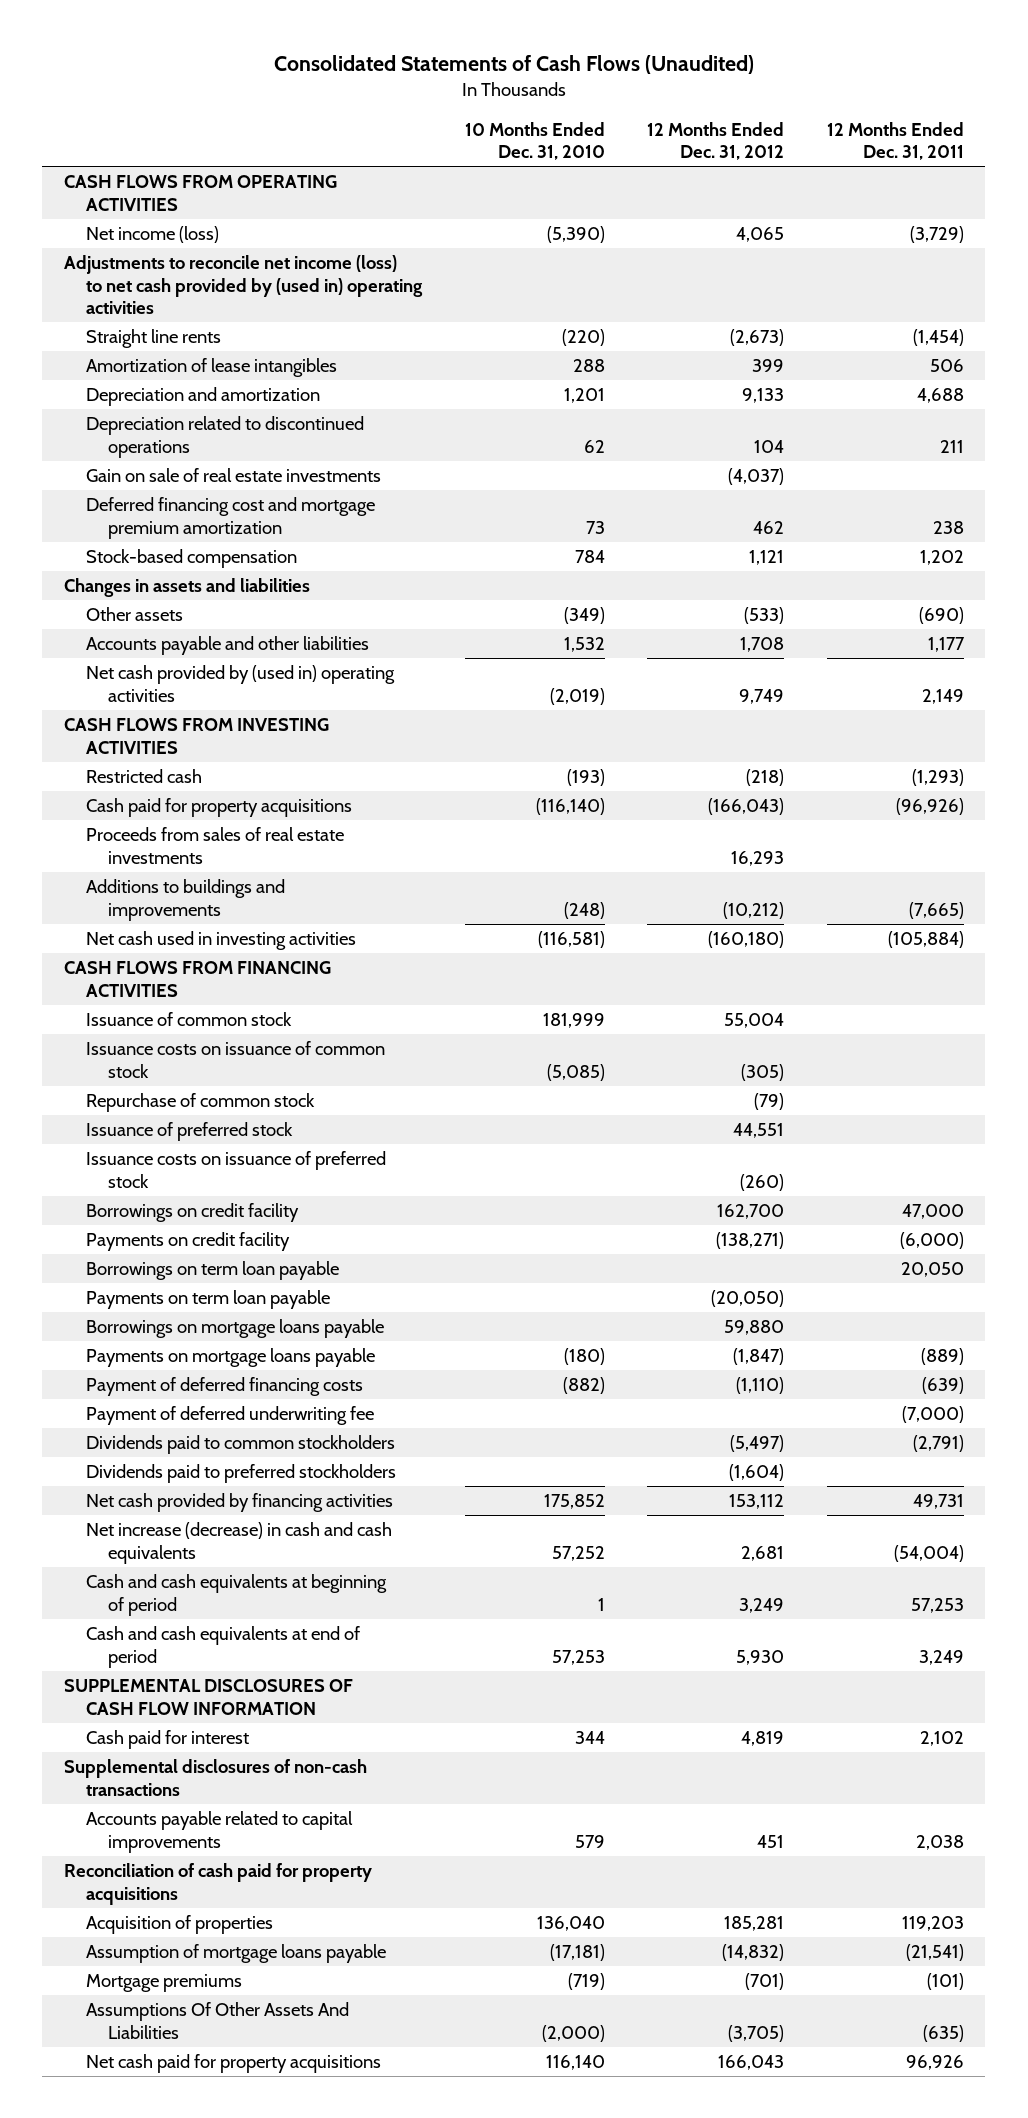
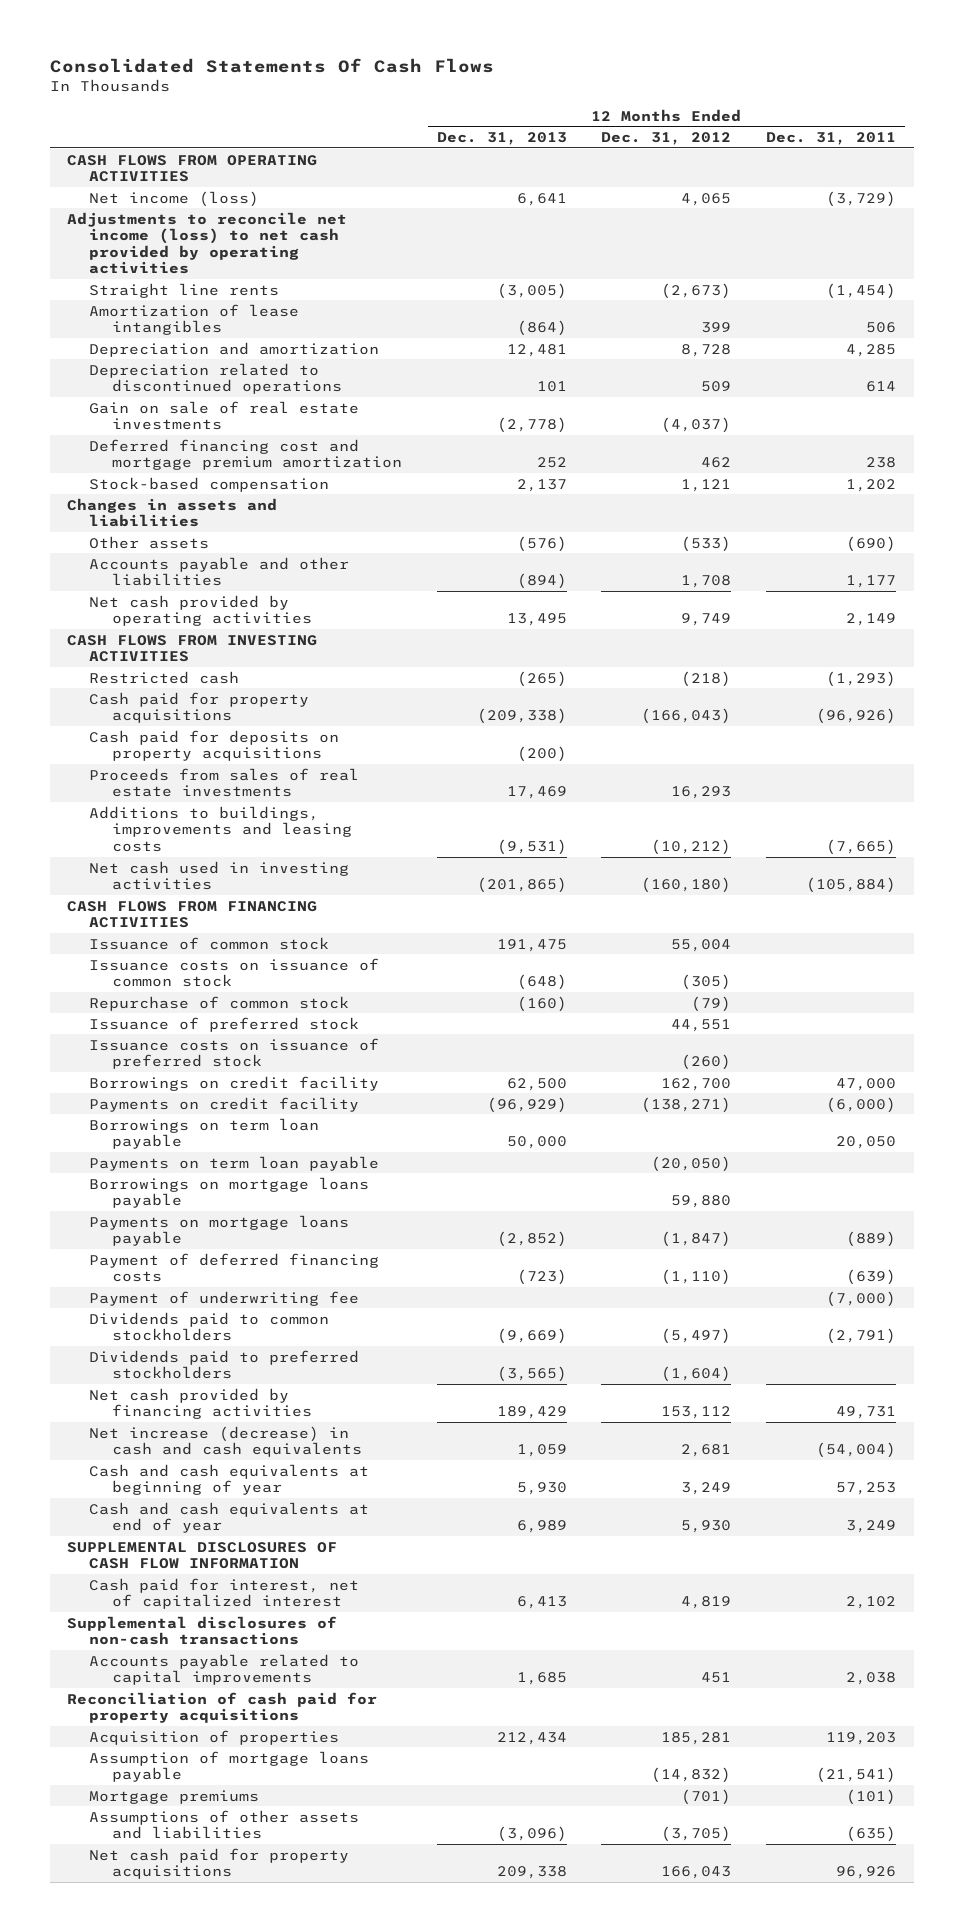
[273,55,754,75] Consolidated Statements of Cash Flows (Unaudited) -> [49,57,494,73] Consolidated Statements Of Cash Flows
[464,121,605,161] 10 Months Ended Dec. 31, 2010 -> none
none -> [436,132,567,146] Dec. 31, 2013
[63,254,423,315] Adjustments to reconcile net income (loss) to net cash provided by (used in) operating activities -> [66,211,347,275] Adjustments to reconcile net income (loss) to net cash provided by operating activities
[742,387,785,403] 9,133 -> [681,343,732,357] 8,728
[916,387,964,403] 4,688 -> [846,343,897,357] 4,285
[754,439,785,453] 104 -> [701,381,732,393] 509
[939,439,964,453] 211 -> [866,381,897,393] 614
[85,664,395,702] Net cash provided by (used in) operating activities -> [89,594,312,627] Net cash provided by operating activities
none -> [89,729,340,762] Cash paid for deposits on property acquisitions
[85,878,285,921] Additions to buildings and improvements -> [89,805,352,852] Additions to buildings, improvements and leasing costs
[85,1405,374,1425] Payment of deferred underwriting fee -> [89,1290,360,1306] Payment of underwriting fee
[85,1573,387,1616] Cash and cash equivalents at beginning of period -> [89,1463,370,1496] Cash and cash equivalents at beginning of year
[85,1625,360,1668] Cash and cash equivalents at end of period -> [89,1501,370,1534] Cash and cash equivalents at end of year
[85,1729,249,1749] Cash paid for interest -> [89,1577,360,1610] Cash paid for interest, net of capitalized interest
[85,2001,349,2039] Assumptions Of Other Assets And Liabilities -> [89,1809,360,1840] Assumptions of other assets and liabilities

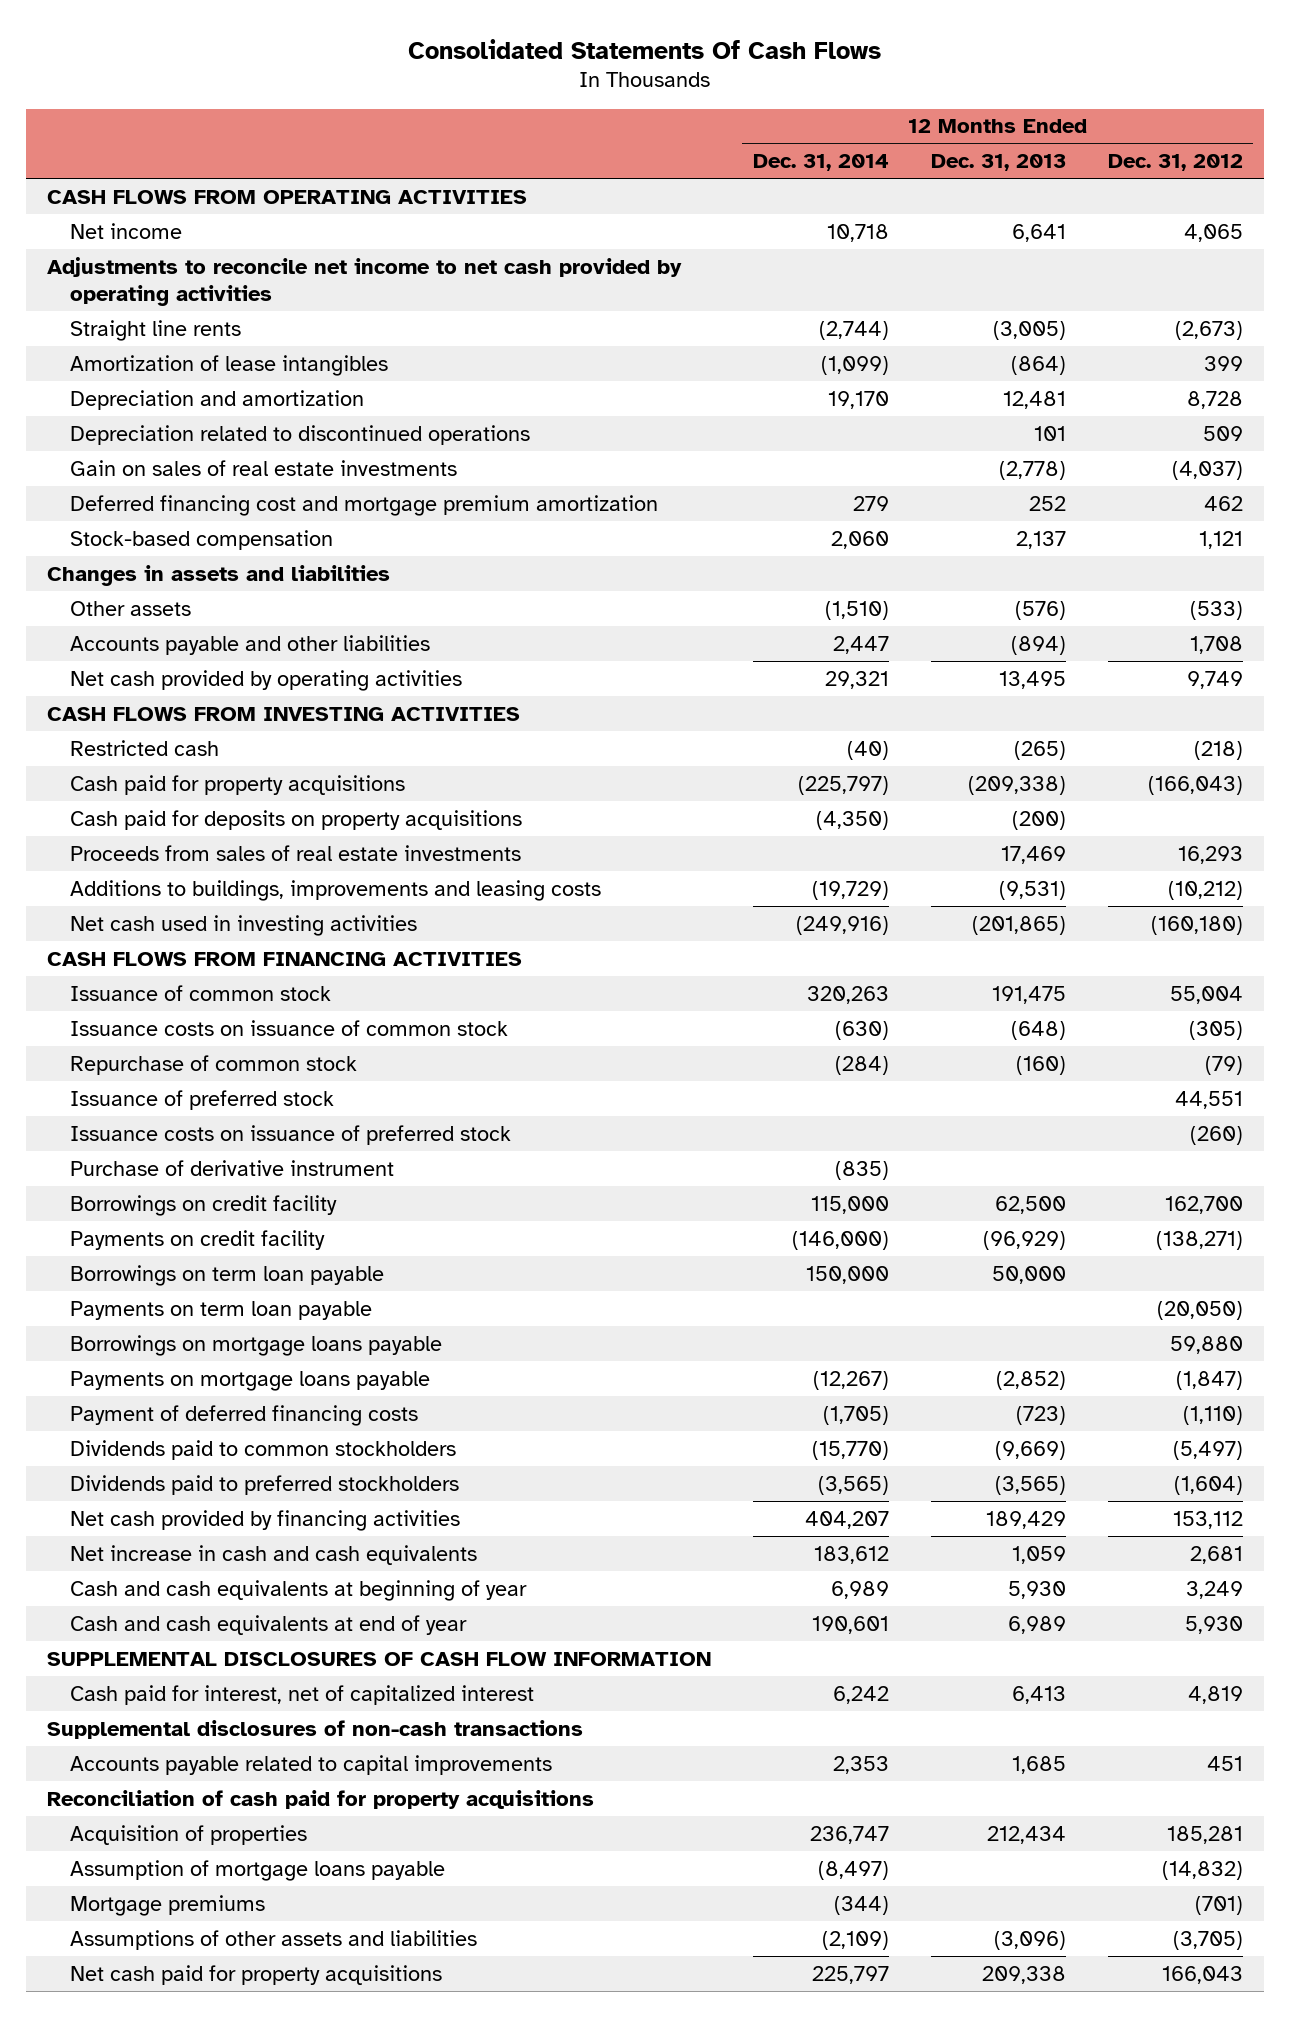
[766,132,897,146] Dec. 31, 2011 -> none
none -> [752,153,889,171] Dec. 31, 2014
[89,190,260,207] Net income (loss) -> [69,222,182,239] Net income
[66,211,347,275] Adjustments to reconcile net income (loss) to net cash provided by operating activities -> [46,256,682,306] Adjustments to reconcile net income to net cash provided by operating activities
[89,400,360,431] Gain on sale of real estate investments -> [69,459,457,476] Gain on sales of real estate investments
none -> [69,1159,394,1176] Purchase of derivative instrument
[89,1290,360,1306] Payment of underwriting fee -> none
[89,1425,362,1458] Net increase (decrease) in cash and cash equivalents -> [69,1544,477,1565] Net increase in cash and cash equivalents

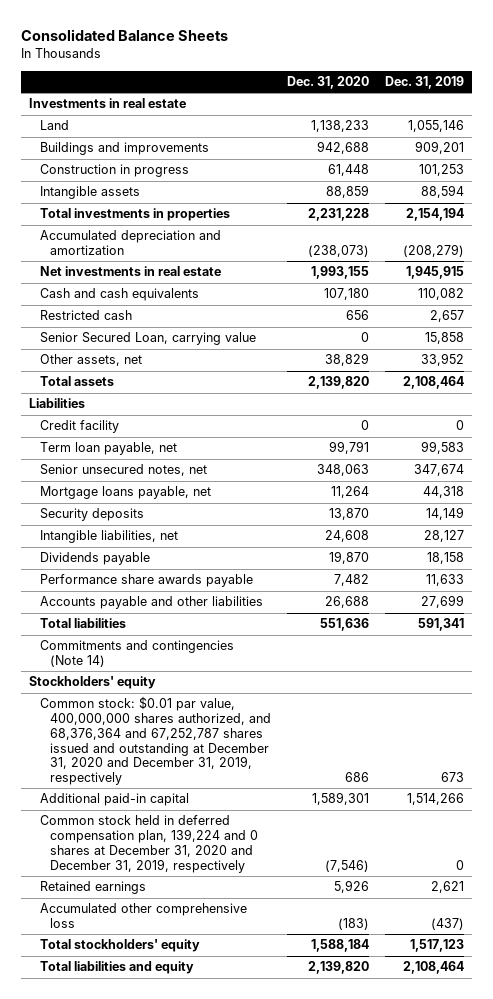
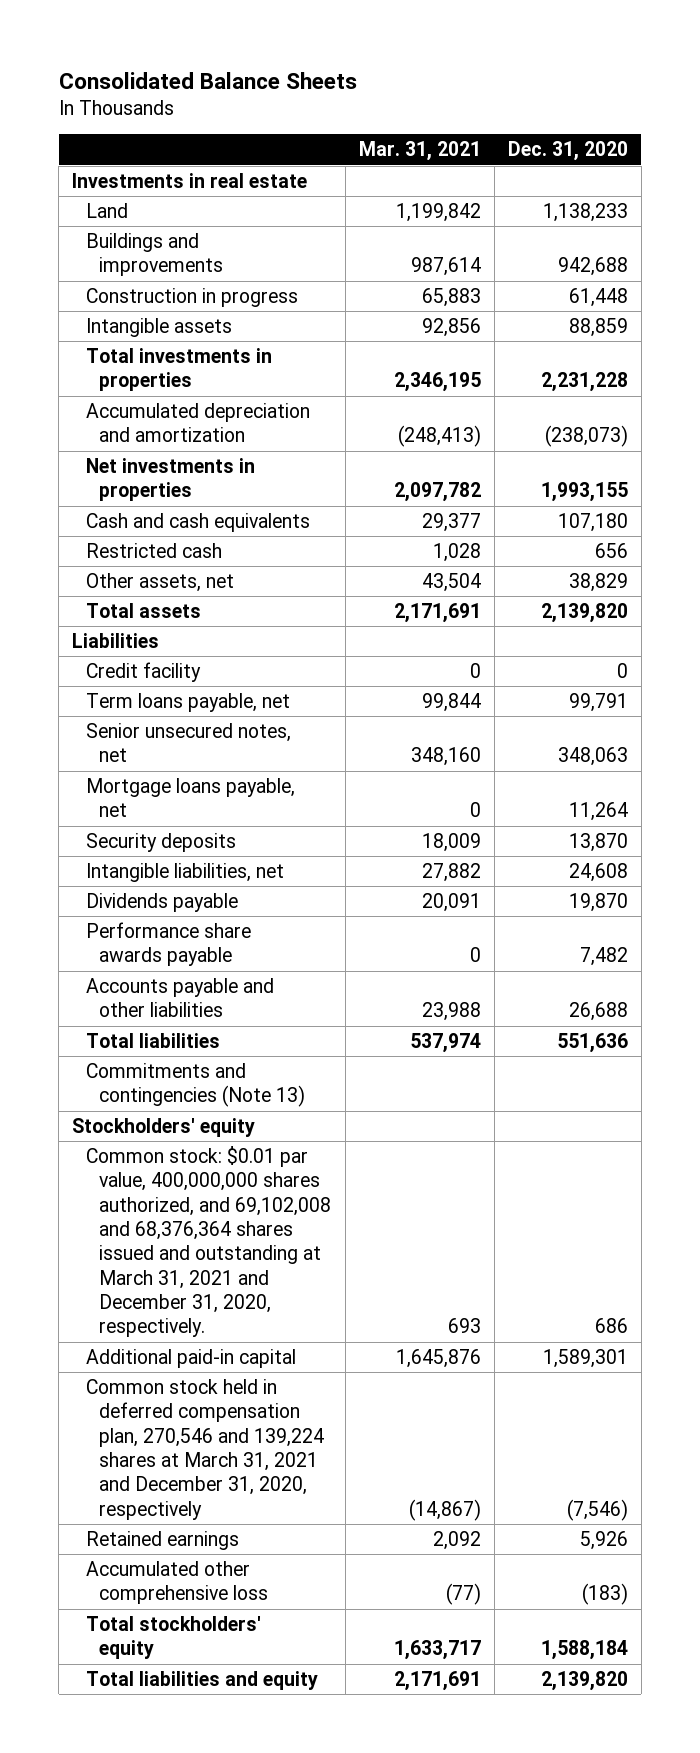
[385,75,465,89] Dec. 31, 2019 -> none
none -> [358,141,481,162] Mar. 31, 2021
[39,266,221,277] Net investments in real estate -> [85,458,255,502] Net investments in properties
[39,332,256,346] Senior Secured Loan, carrying value -> none
[39,442,177,456] Term loan payable, net -> [85,693,290,713] Term loans payable, net
[39,640,234,668] Commitments and contingencies (Note 14) -> [85,1063,306,1108] Commitments and contingencies (Note 13)
[39,696,272,786] Common stock: $0.01 par value, 400,000,000 shares authorized, and 68,376,364 and 67,252,787 shares issued and outstanding at December 31, 2020 and December 31, 2019, respectively -> [85,1146,332,1338] Common stock: $0.01 par value, 400,000,000 shares authorized, and 69,102,008 and 68,376,364 shares issued and outstanding at March 31, 2021 and December 31, 2020, respectively.
[39,815,259,873] Common stock held in deferred compensation plan, 139,224 and 0 shares at December 31, 2020 and December 31, 2019, respectively -> [85,1379,325,1520] Common stock held in deferred compensation plan, 270,546 and 139,224 shares at March 31, 2021 and December 31, 2020, respectively

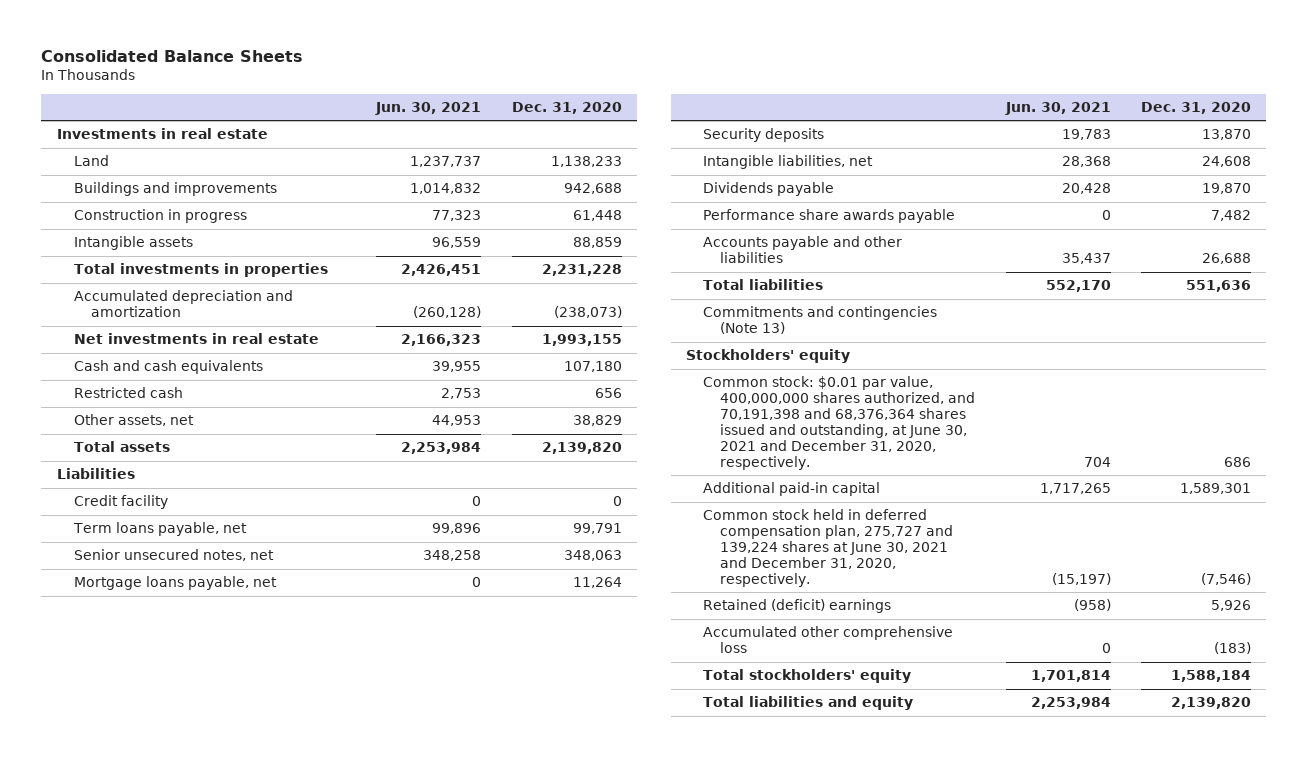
[358,141,481,162] Mar. 31, 2021 -> none
none -> [375,102,482,116] Jun. 30, 2021
[85,458,255,502] Net investments in properties -> [73,333,319,345] Net investments in real estate
[85,1146,332,1338] Common stock: $0.01 par value, 400,000,000 shares authorized, and 69,102,008 and 68,376,364 shares issued and outstanding at March 31, 2021 and December 31, 2020, respectively. -> [703,376,976,470] Common stock: $0.01 par value, 400,000,000 shares authorized, and 70,191,398 and 68,376,364 shares issued and outstanding, at June 30, 2021 and December 31, 2020, respectively.
[85,1379,325,1520] Common stock held in deferred compensation plan, 270,546 and 139,224 shares at March 31, 2021 and December 31, 2020, respectively -> [703,509,954,587] Common stock held in deferred compensation plan, 275,727 and 139,224 shares at June 30, 2021 and December 31, 2020, respectively.
[85,1531,239,1551] Retained earnings -> [703,599,892,614] Retained (deficit) earnings

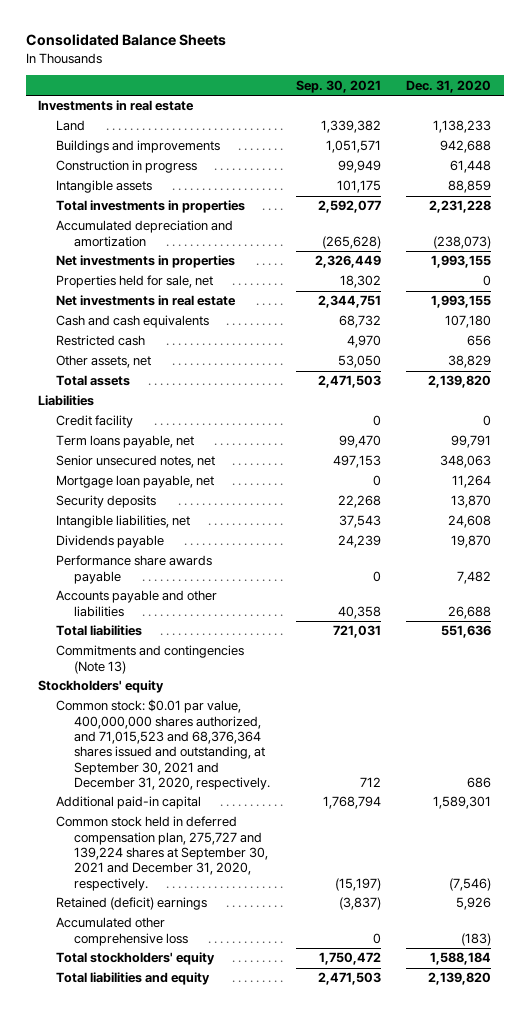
[375,102,482,116] Jun. 30, 2021 -> none
none -> [295,79,381,93] Sep. 30, 2021
none -> [56,255,236,269] Net investments in properties
none -> [56,275,214,289] Properties held for sale, net
[73,576,277,591] Mortgage loans payable, net -> [56,475,215,489] Mortgage loan payable, net
[703,376,976,470] Common stock: $0.01 par value, 400,000,000 shares authorized, and 70,191,398 and 68,376,364 shares issued and outstanding, at June 30, 2021 and December 31, 2020, respectively. -> [56,699,270,791] Common stock: $0.01 par value, 400,000,000 shares authorized, and 71,015,523 and 68,376,364 shares issued and outstanding, at September 30, 2021 and December 31, 2020, respectively.
[703,509,954,587] Common stock held in deferred compensation plan, 275,727 and 139,224 shares at June 30, 2021 and December 31, 2020, respectively. -> [56,816,268,891] Common stock held in deferred compensation plan, 275,727 and 139,224 shares at September 30, 2021 and December 31, 2020, respectively.

